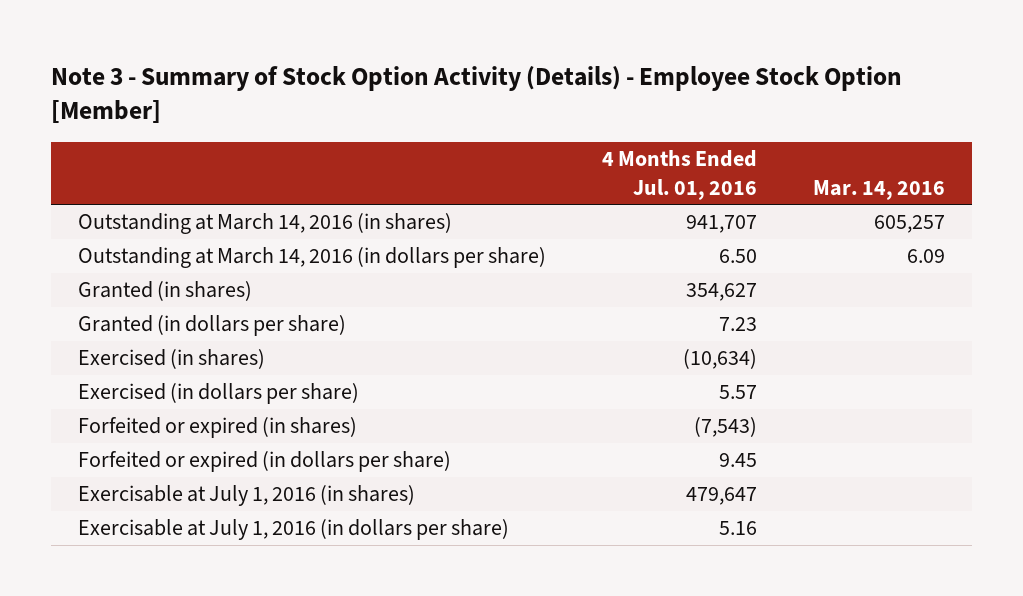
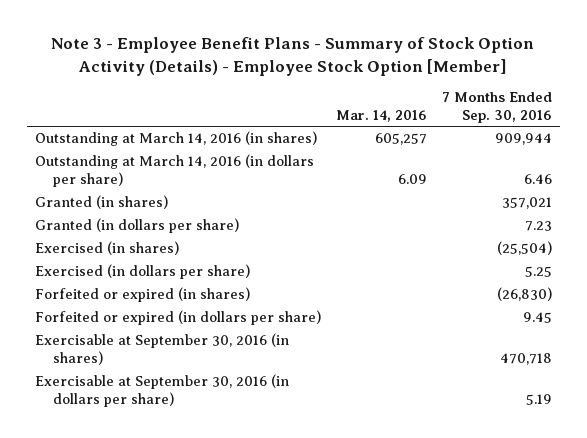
[50,66,902,124] Note 3 - Summary of Stock Option Activity (Details) - Employee Stock Option [Member] -> [51,37,535,76] Note 3 - Employee Benefit Plans - Summary of Stock Option Activity (Details) - Employee Stock Option [Member]
[601,150,757,200] 4 Months Ended Jul. 01, 2016 -> none
none -> [442,92,553,123] 7 Months Ended Sep. 30, 2016
[78,485,416,507] Exercisable at July 1, 2016 (in shares) -> [34,333,289,365] Exercisable at September 30, 2016 (in shares)
[78,519,510,541] Exercisable at July 1, 2016 (in dollars per share) -> [34,374,289,407] Exercisable at September 30, 2016 (in dollars per share)

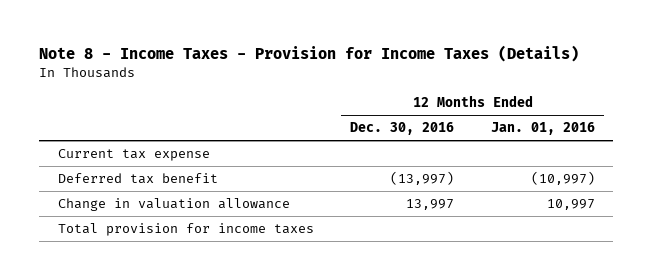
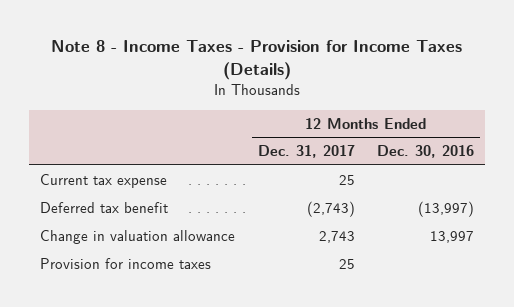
[490,122,595,136] Jan. 01, 2016 -> none
none -> [257,145,355,159] Dec. 31, 2017
[57,223,314,237] Total provision for income taxes -> [39,258,211,270] Provision for income taxes

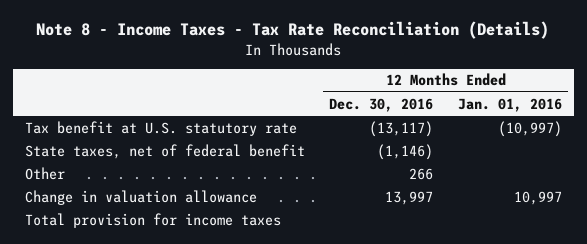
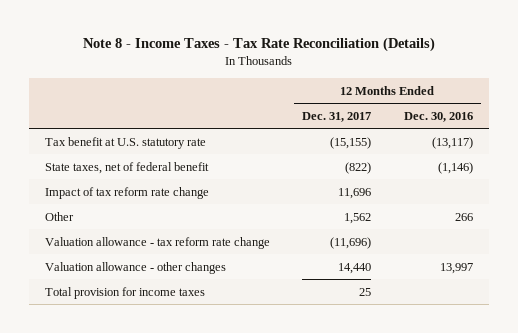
[457,97,562,112] Jan. 01, 2016 -> none
none -> [302,111,372,122] Dec. 31, 2017
none -> [45,186,210,199] Impact of tax reform rate change
none -> [45,236,271,249] Valuation allowance - tax reform rate change
[25,189,258,205] Change in valuation allowance -> [45,261,227,274] Valuation allowance - other changes

